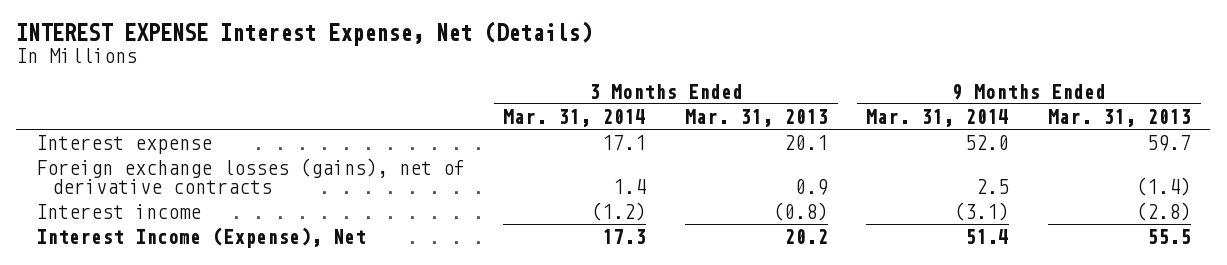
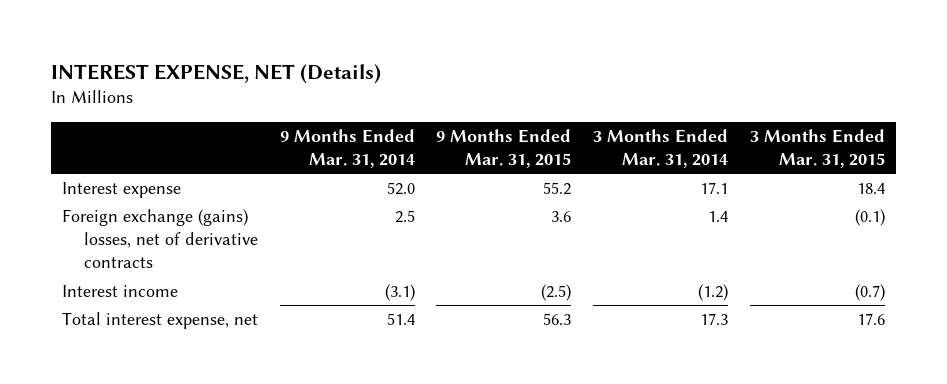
[16,21,593,47] INTEREST EXPENSE Interest Expense, Net (Details) -> [50,64,381,85] INTEREST EXPENSE, NET (Details)
[684,108,828,127] Mar. 31, 2013 -> none
[1048,108,1192,127] Mar. 31, 2013 -> none
none -> [436,128,572,168] 9 Months Ended Mar. 31, 2015
none -> [749,128,885,168] 3 Months Ended Mar. 31, 2015
[35,157,465,195] Foreign exchange losses (gains), net of derivative contracts -> [61,209,258,269] Foreign exchange (gains) losses, net of derivative contracts
[35,226,366,248] Interest Income (Expense), Net -> [61,312,258,330] Total interest expense, net

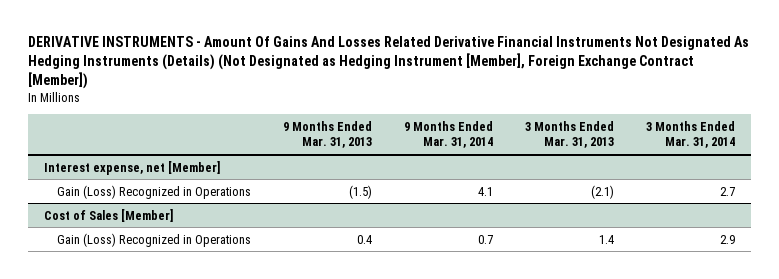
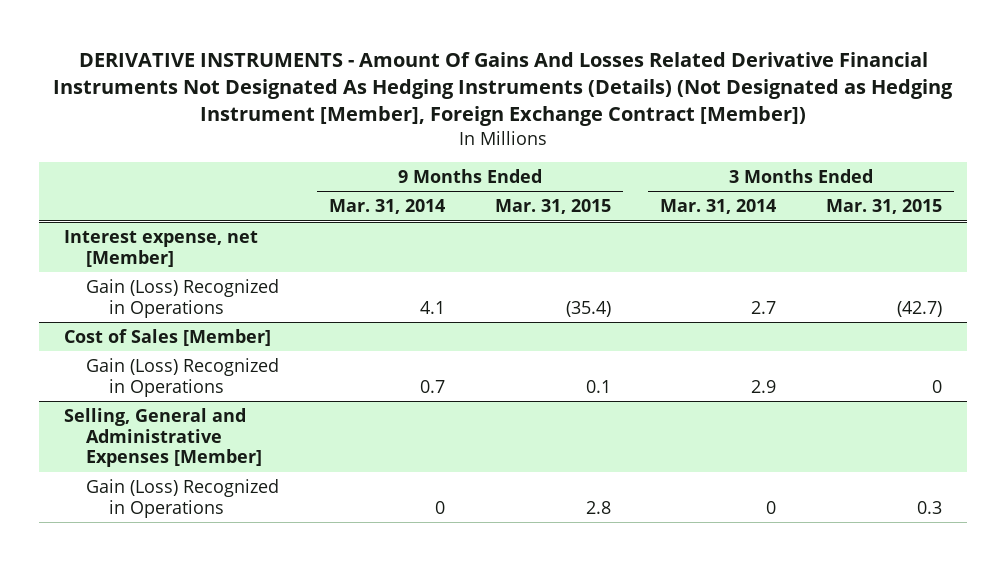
[283,121,373,149] 9 Months Ended Mar. 31, 2013 -> none
[525,121,615,149] 3 Months Ended Mar. 31, 2013 -> none
none -> [494,199,611,215] Mar. 31, 2015
none -> [825,199,942,215] Mar. 31, 2015
none -> [64,407,263,468] Selling, General and Administrative Expenses [Member]
none -> [86,478,280,518] Gain (Loss) Recognized in Operations

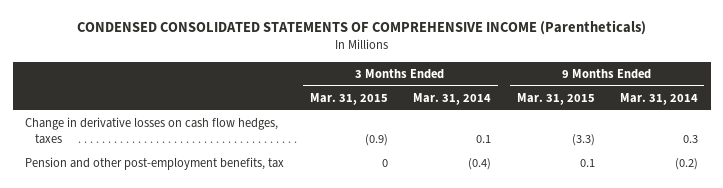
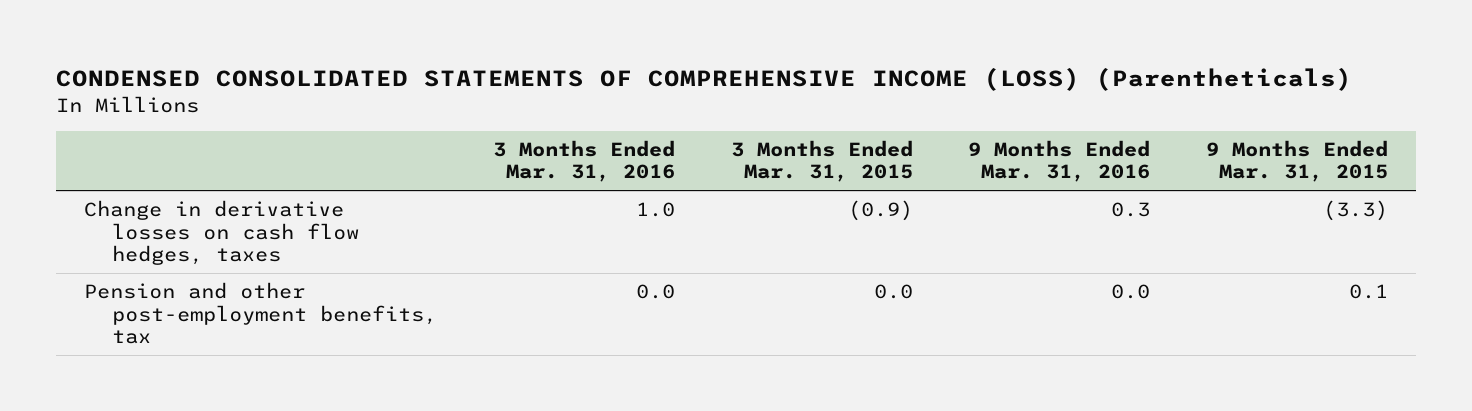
[76,20,646,36] CONDENSED CONSOLIDATED STATEMENTS OF COMPREHENSIVE INCOME (Parentheticals) -> [56,66,1353,91] CONDENSED CONSOLIDATED STATEMENTS OF COMPREHENSIVE INCOME (LOSS) (Parentheticals)
[413,92,492,105] Mar. 31, 2014 -> none
[619,92,698,105] Mar. 31, 2014 -> none
none -> [493,139,676,183] 3 Months Ended Mar. 31, 2016
none -> [968,139,1151,183] 9 Months Ended Mar. 31, 2016
[381,159,388,168] 0 -> [873,284,913,300] 0.0

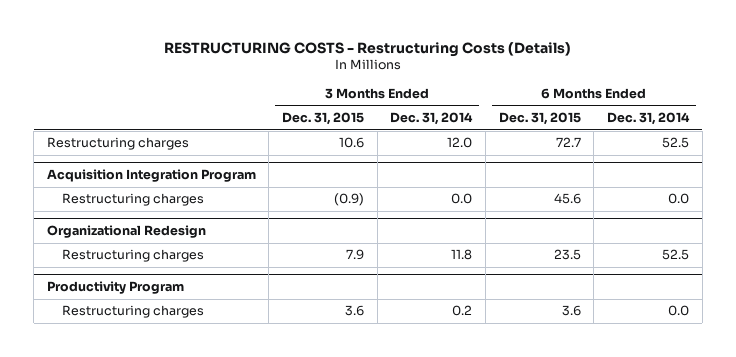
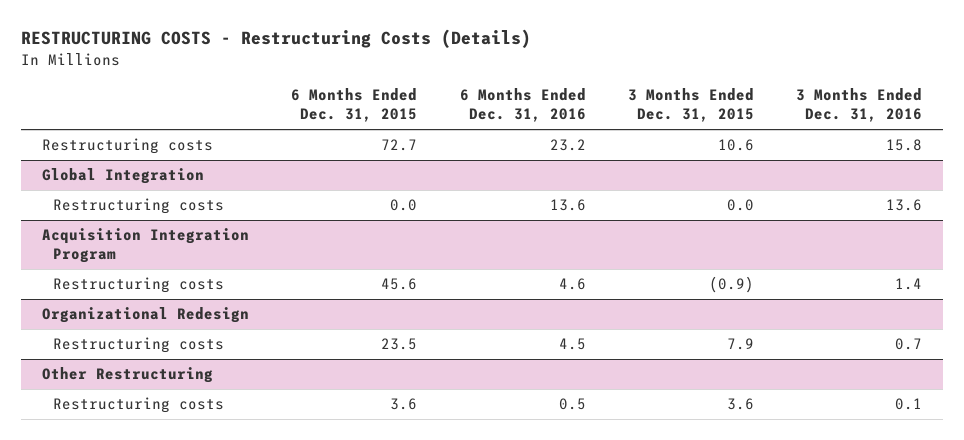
[390,111,474,125] Dec. 31, 2014 -> none
[607,111,691,125] Dec. 31, 2014 -> none
none -> [459,88,586,123] 6 Months Ended Dec. 31, 2016
none -> [796,88,923,123] 3 Months Ended Dec. 31, 2016
[46,137,189,151] Restructuring charges -> [41,138,213,155] Restructuring costs
none -> [41,168,204,185] Global Integration
none -> [52,198,224,215] Restructuring costs
[62,193,205,207] Restructuring charges -> [52,277,224,294] Restructuring costs
[46,281,184,295] Productivity Program -> none
[62,249,205,263] Restructuring charges -> [52,337,224,354] Restructuring costs
none -> [41,367,213,384] Other Restructuring
[62,305,205,319] Restructuring charges -> [52,397,224,414] Restructuring costs

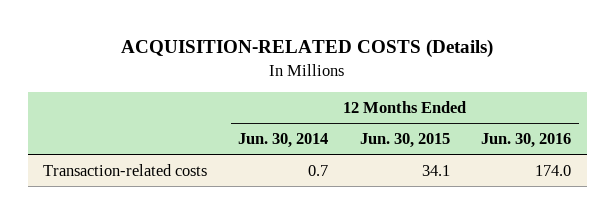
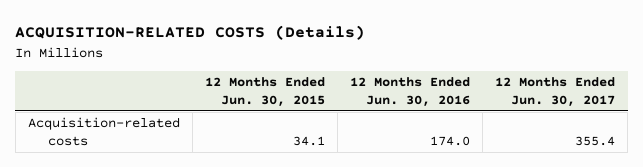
[238,132,329,148] Jun. 30, 2014 -> none
none -> [495,76,616,107] 12 Months Ended Jun. 30, 2017
[43,163,208,176] Transaction-related costs -> [27,117,180,146] Acquisition-related costs

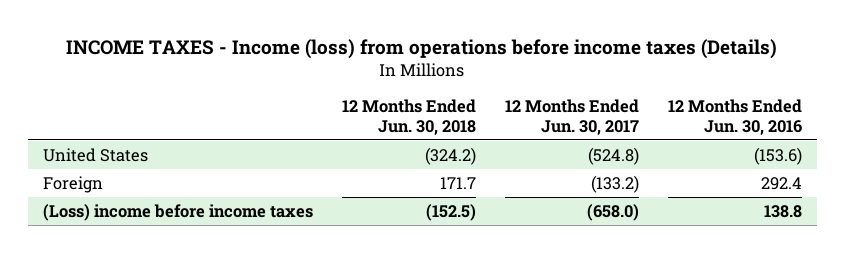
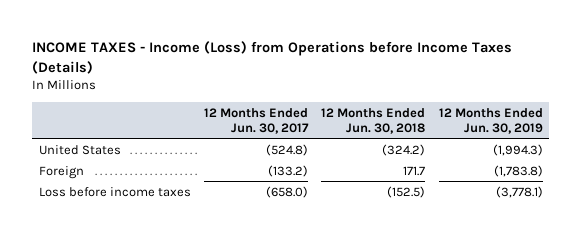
[66,38,778,59] INCOME TAXES - Income (loss) from operations before income taxes (Details) -> [32,41,513,74] INCOME TAXES - Income (Loss) from Operations before Income Taxes (Details)
[668,99,803,135] 12 Months Ended Jun. 30, 2016 -> none
none -> [438,107,543,134] 12 Months Ended Jun. 30, 2019
[42,203,313,221] (Loss) income before income taxes -> [38,186,191,197] Loss before income taxes

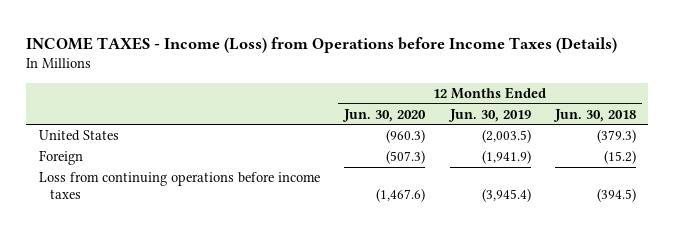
[204,107,310,134] 12 Months Ended Jun. 30, 2017 -> none
none -> [342,108,427,122] Jun. 30, 2020
[382,143,426,156] (324.2) -> [596,129,636,144] (379.3)
[492,143,543,156] (1,994.3) -> [481,129,531,144] (2,003.5)
[403,165,426,176] 171.7 -> [603,150,636,165] (15.2)
[493,164,543,177] (1,783.8) -> [481,150,531,165] (1,941.9)
[38,186,191,197] Loss before income taxes -> [38,172,320,200] Loss from continuing operations before income taxes
[387,185,426,198] (152.5) -> [596,188,636,203] (394.5)
[495,185,543,198] (3,778.1) -> [481,188,531,203] (3,945.4)

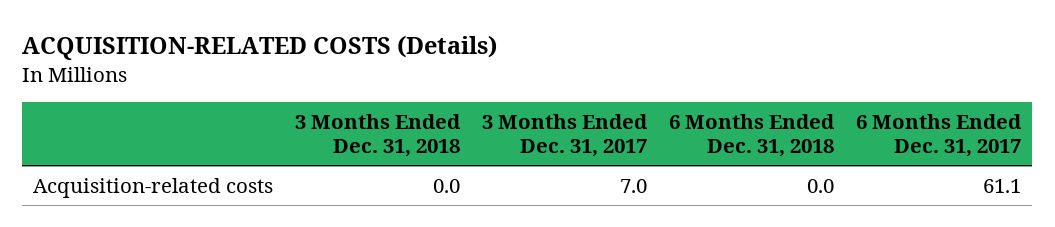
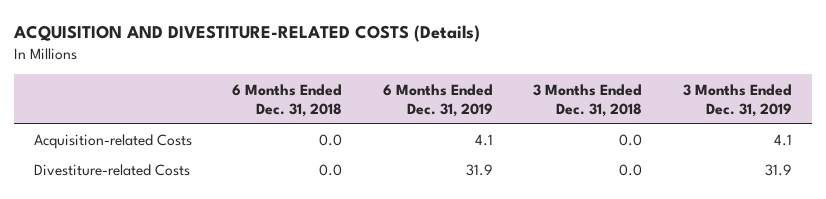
[22,35,498,61] ACQUISITION-RELATED COSTS (Details) -> [12,24,480,42] ACQUISITION AND DIVESTITURE-RELATED COSTS (Details)
[482,114,649,157] 3 Months Ended Dec. 31, 2017 -> none
[856,114,1023,157] 6 Months Ended Dec. 31, 2017 -> none
none -> [382,83,493,117] 6 Months Ended Dec. 31, 2019
none -> [682,83,792,117] 3 Months Ended Dec. 31, 2019
[33,178,274,199] Acquisition-related costs -> [33,134,192,150] Acquisition-related Costs
none -> [33,164,190,177] Divestiture-related Costs

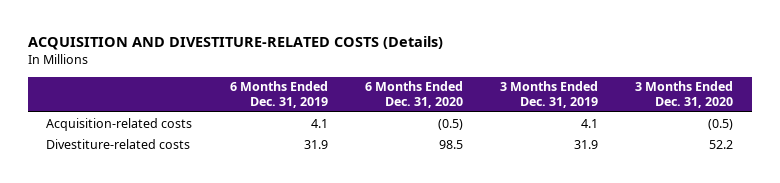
[232,83,343,117] 6 Months Ended Dec. 31, 2018 -> none
[533,83,643,117] 3 Months Ended Dec. 31, 2018 -> none
none -> [364,81,463,108] 6 Months Ended Dec. 31, 2020
none -> [635,81,734,108] 3 Months Ended Dec. 31, 2020
[33,134,192,150] Acquisition-related Costs -> [46,117,193,131] Acquisition-related costs
[33,164,190,177] Divestiture-related Costs -> [46,138,191,149] Divestiture-related costs

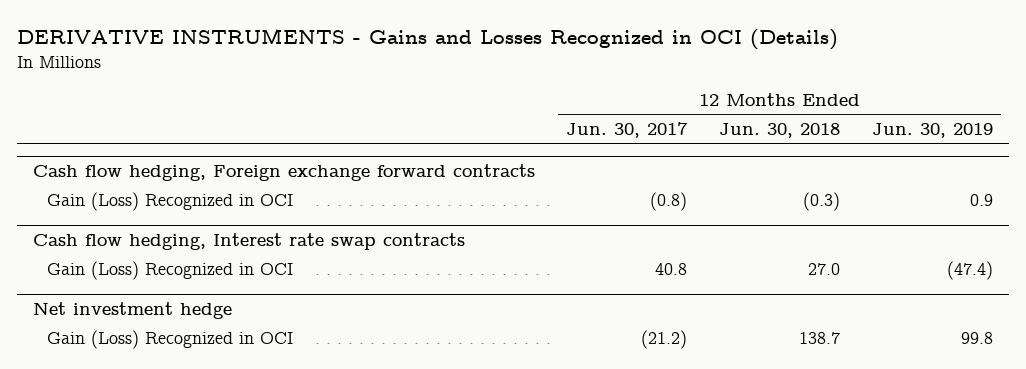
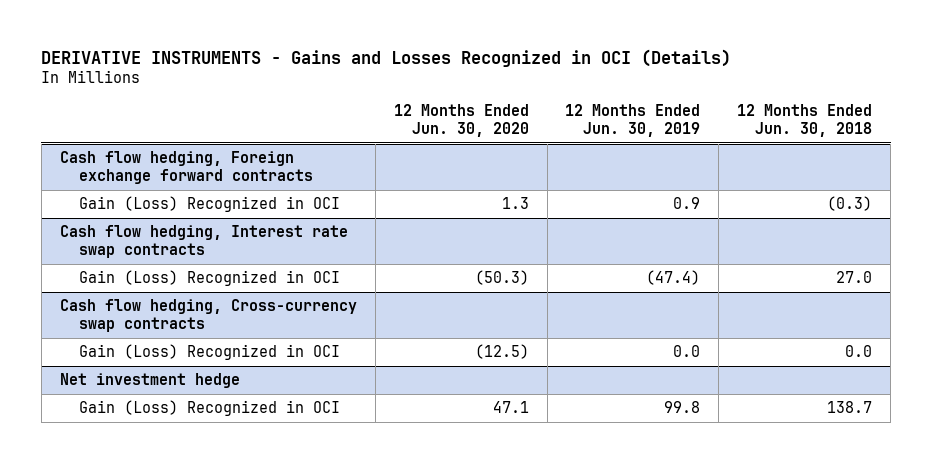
[566,122,689,139] Jun. 30, 2017 -> none
none -> [393,104,529,137] 12 Months Ended Jun. 30, 2020
none -> [59,299,357,332] Cash flow hedging, Cross-currency swap contracts
none -> [79,344,341,361] Gain (Loss) Recognized in OCI

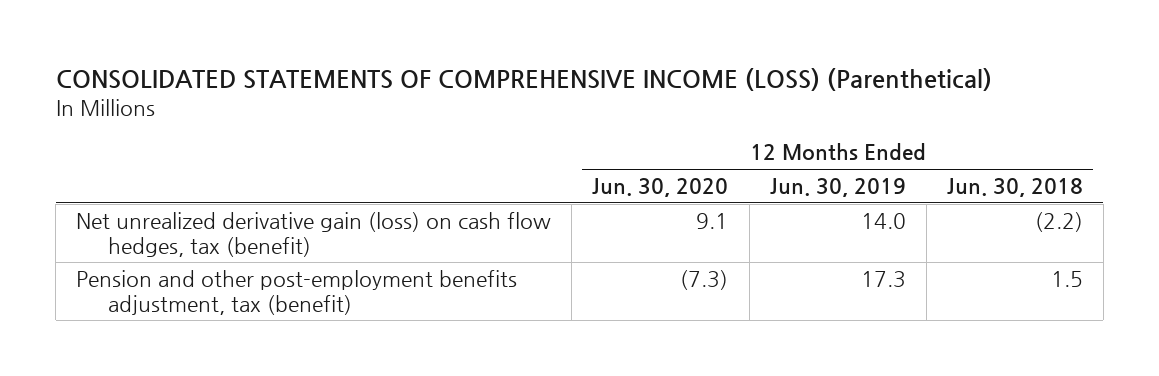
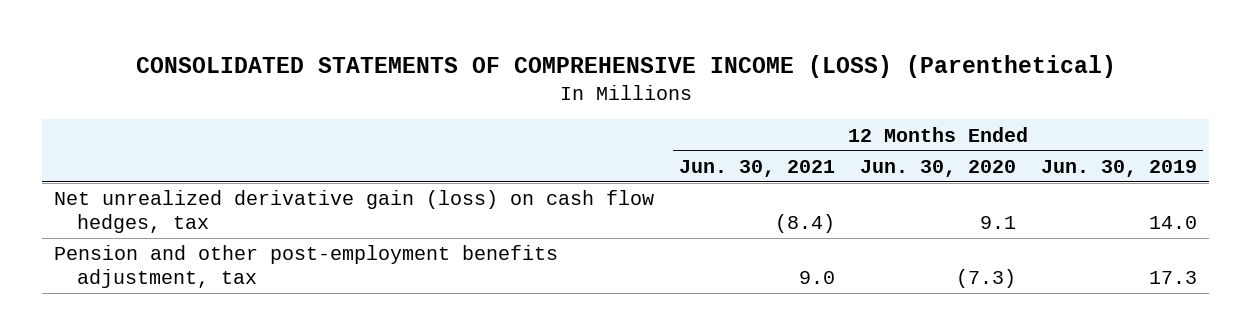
[946,177,1083,197] Jun. 30, 2018 -> none
none -> [679,159,836,177] Jun. 30, 2021
[76,211,552,257] Net unrealized derivative gain (loss) on cash flow hedges, tax (benefit) -> [54,190,655,233] Net unrealized derivative gain (loss) on cash flow hedges, tax
[76,269,518,315] Pension and other post-employment benefits adjustment, tax (benefit) -> [54,245,559,288] Pension and other post-employment benefits adjustment, tax

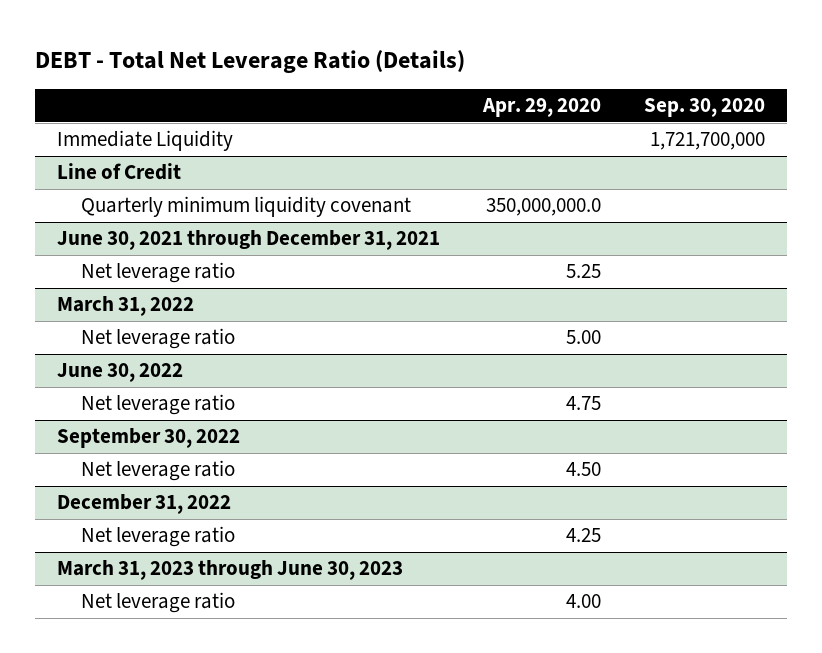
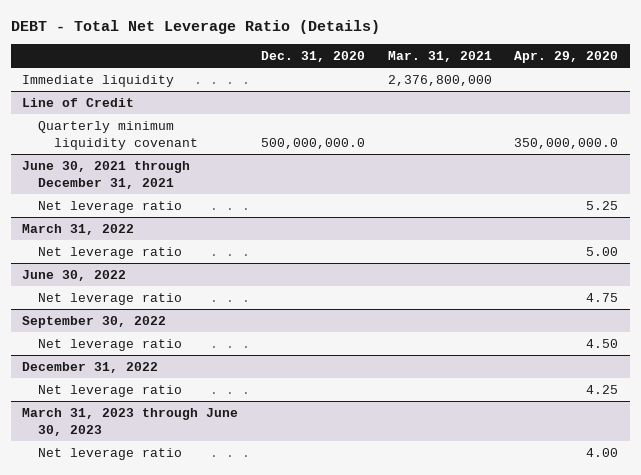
[644,98,766,118] Sep. 30, 2020 -> none
none -> [261,50,366,62] Dec. 31, 2020
none -> [387,50,492,62] Mar. 31, 2021
[57,130,234,152] Immediate Liquidity -> [22,74,175,87] Immediate liquidity

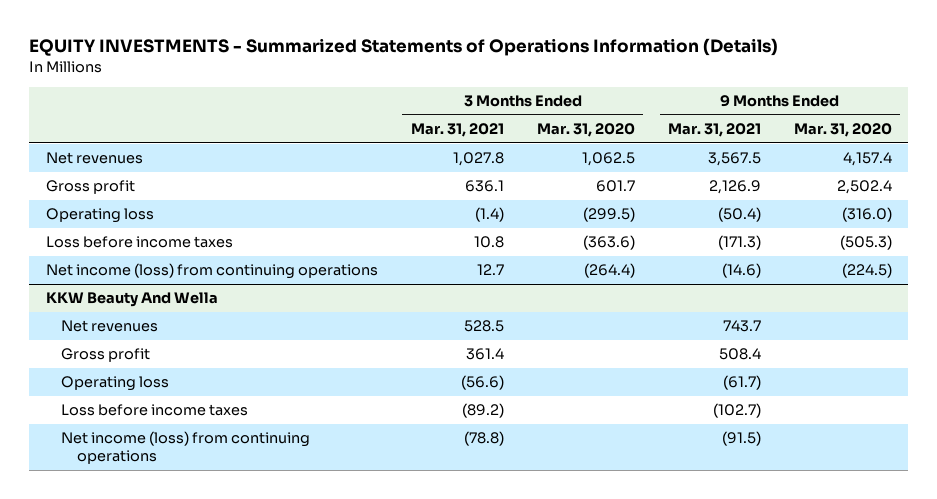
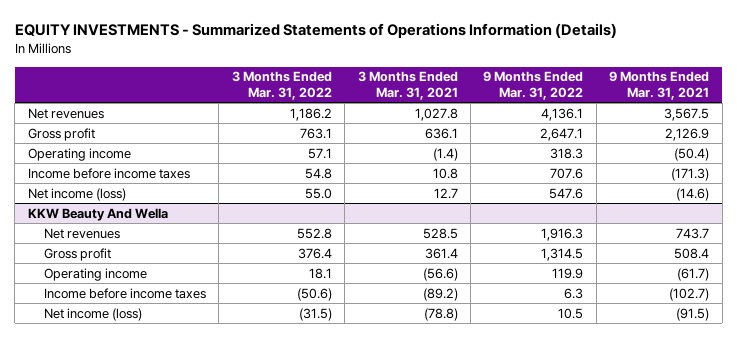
[536,123,635,138] Mar. 31, 2020 -> none
[793,123,892,138] Mar. 31, 2020 -> none
none -> [231,71,332,101] 3 Months Ended Mar. 31, 2022
none -> [483,71,584,101] 9 Months Ended Mar. 31, 2022
[45,208,154,224] Operating loss -> [27,147,131,161] Operating income
[45,236,233,249] Loss before income taxes -> [27,167,190,179] Income before income taxes
[45,263,378,280] Net income (loss) from continuing operations -> [27,187,126,201] Net income (loss)
[61,376,170,392] Operating loss -> [43,267,147,281] Operating income
[61,404,249,417] Loss before income taxes -> [43,287,206,299] Income before income taxes
[61,431,311,464] Net income (loss) from continuing operations -> [43,307,142,321] Net income (loss)

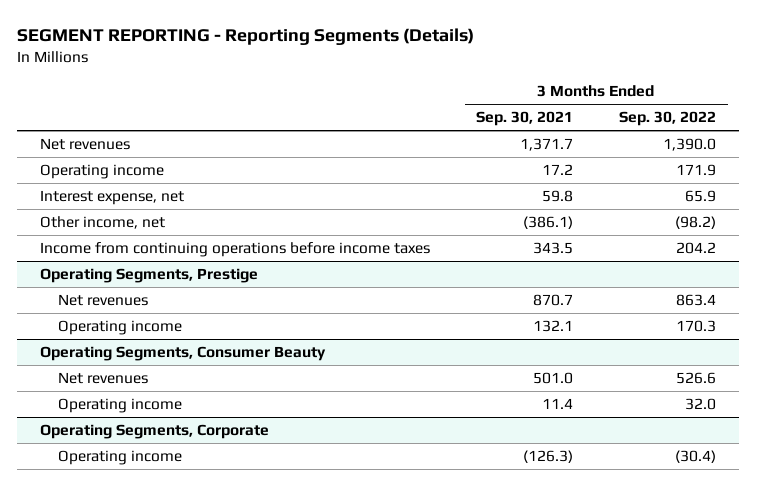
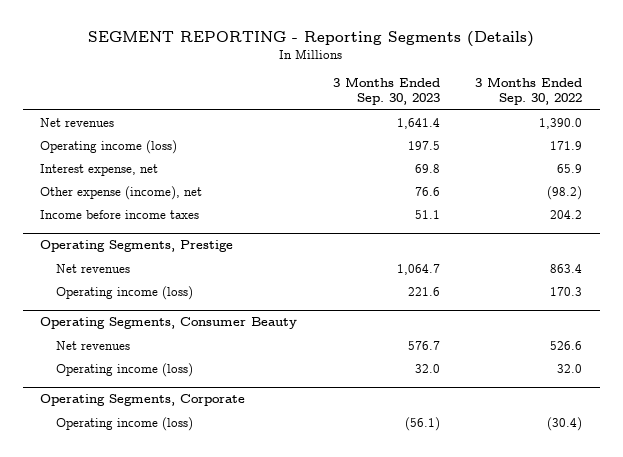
[476,111,574,127] Sep. 30, 2021 -> none
none -> [332,77,440,106] 3 Months Ended Sep. 30, 2023
[40,164,165,180] Operating income -> [40,139,178,154] Operating income (loss)
[40,216,166,230] Other income, net -> [40,185,203,200] Other expense (income), net
[40,242,431,258] Income from continuing operations before income taxes -> [40,209,200,219] Income before income taxes
[57,320,182,336] Operating income -> [56,285,194,300] Operating income (loss)
[57,398,182,414] Operating income -> [56,362,194,377] Operating income (loss)
[57,450,182,466] Operating income -> [56,416,194,431] Operating income (loss)

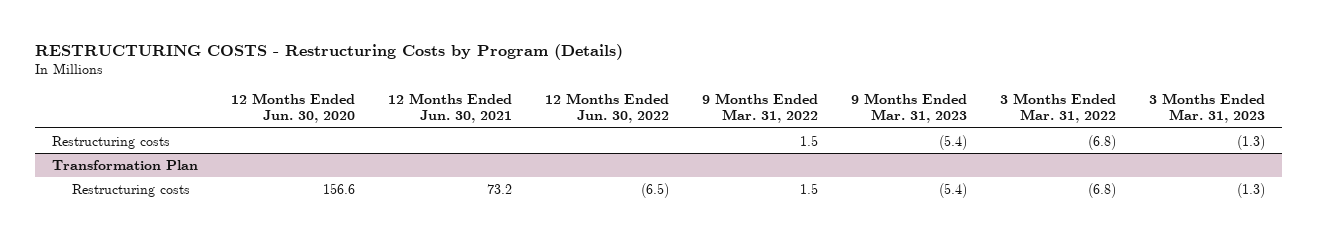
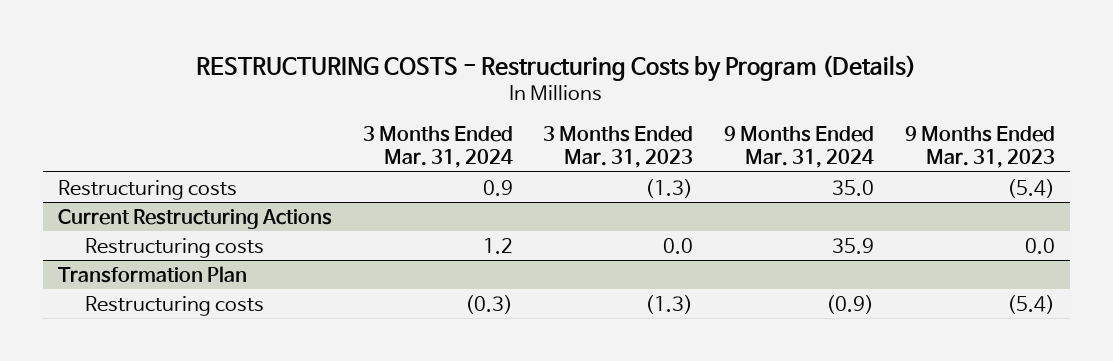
[230,93,355,124] 12 Months Ended Jun. 30, 2020 -> none
[387,93,512,124] 12 Months Ended Jun. 30, 2021 -> none
[545,93,670,124] 12 Months Ended Jun. 30, 2022 -> none
[702,93,819,124] 9 Months Ended Mar. 31, 2022 -> none
[1000,93,1117,124] 3 Months Ended Mar. 31, 2022 -> none
none -> [362,126,513,169] 3 Months Ended Mar. 31, 2024
none -> [723,126,874,169] 9 Months Ended Mar. 31, 2024
none -> [58,208,333,229] Current Restructuring Actions
none -> [84,237,264,258] Restructuring costs

